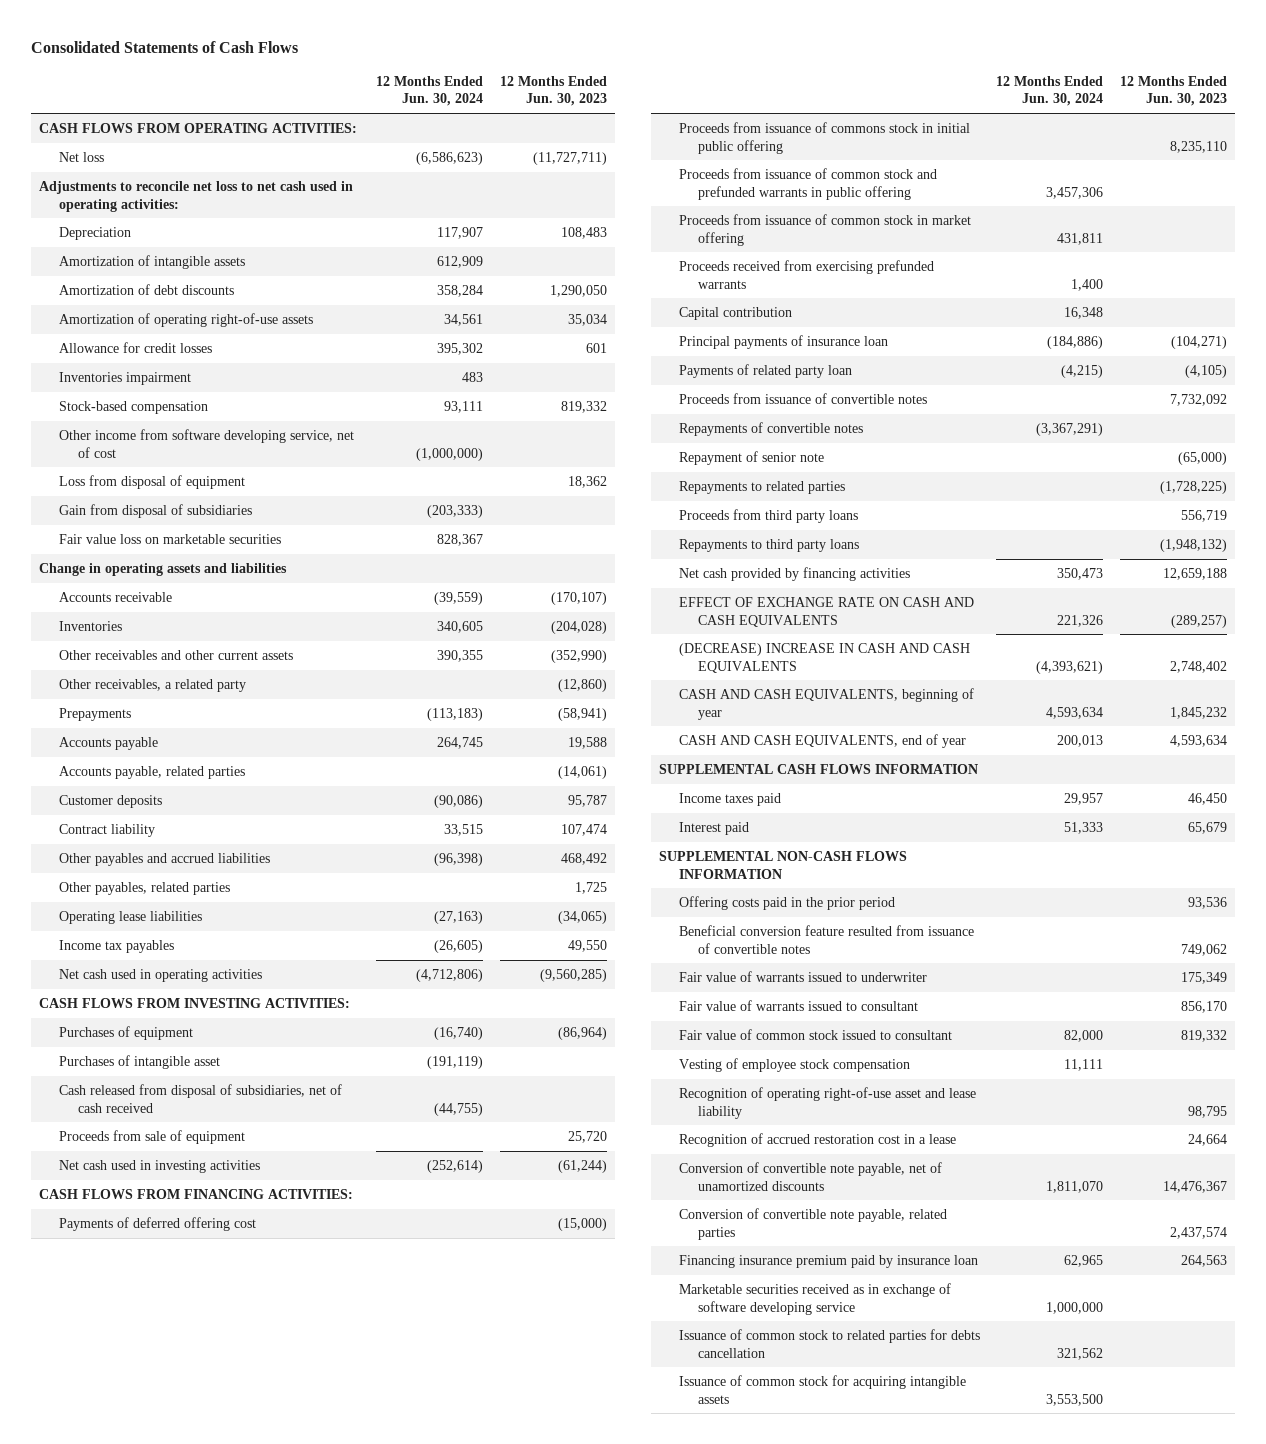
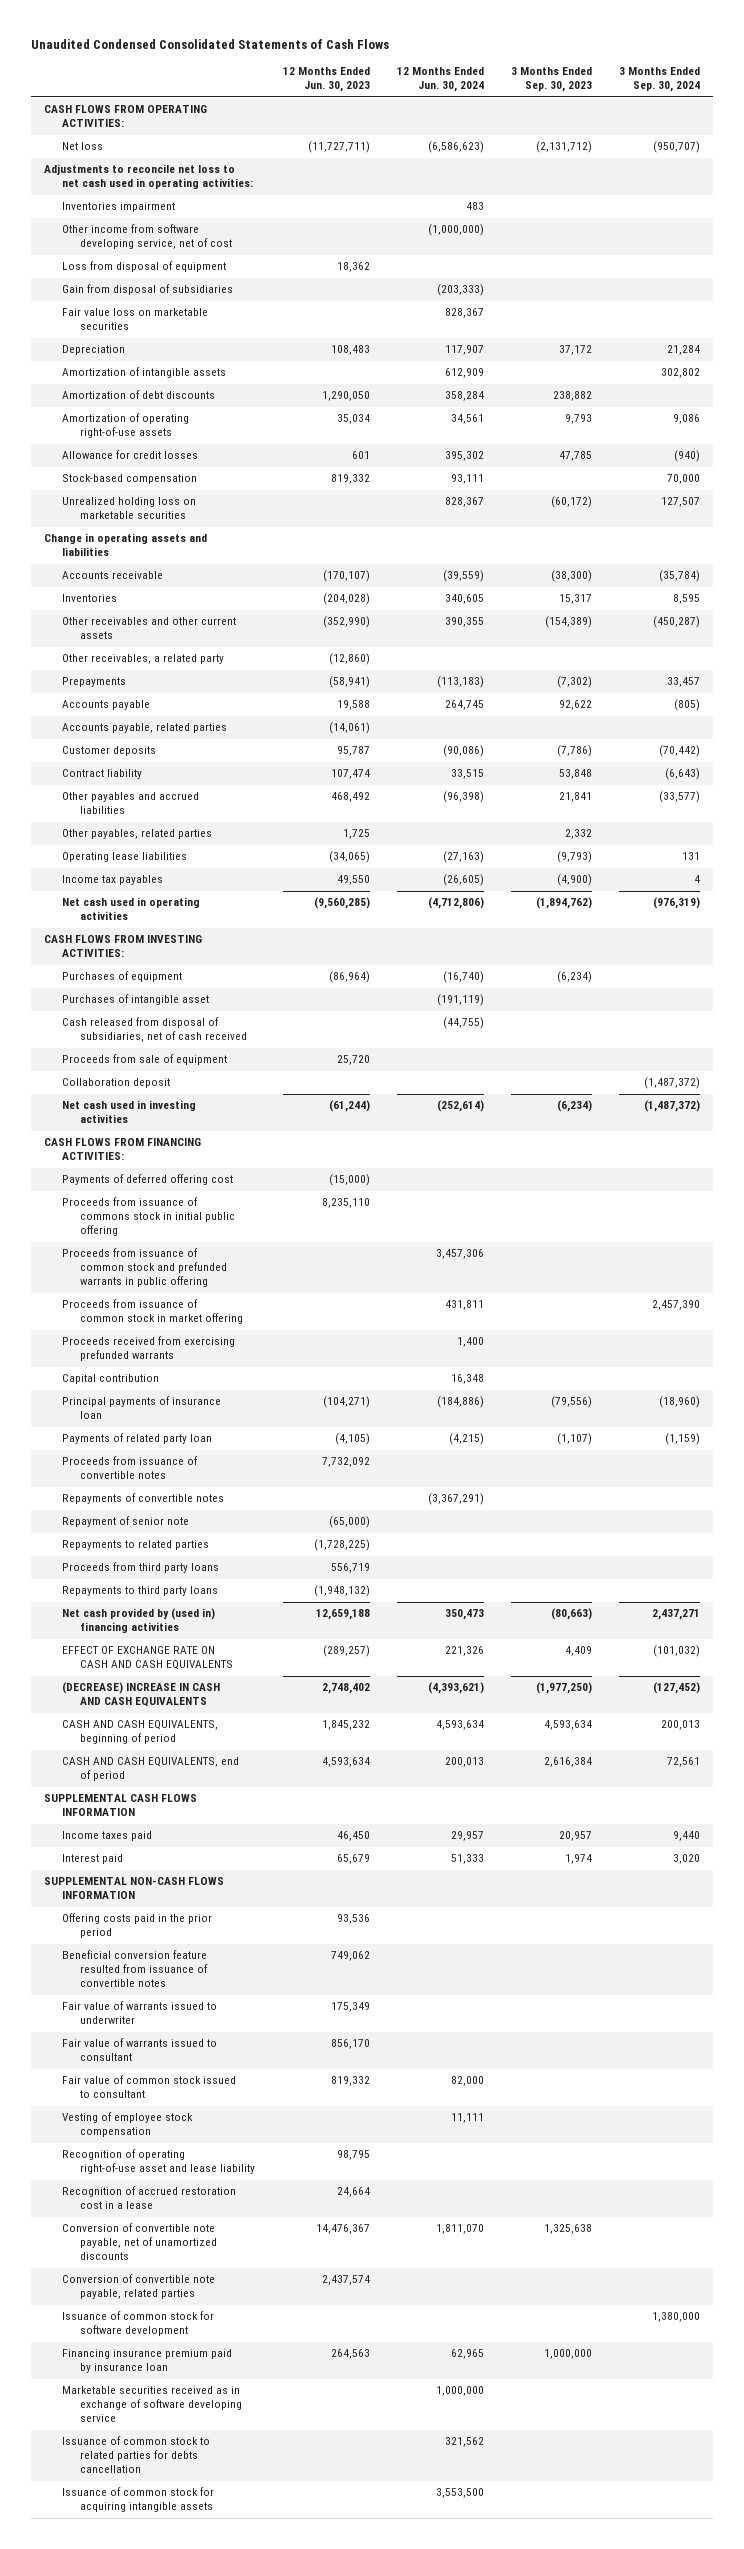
[30,40,298,53] Consolidated Statements of Cash Flows -> [30,38,389,49] Unaudited Condensed Consolidated Statements of Cash Flows
none -> [510,67,592,93] 3 Months Ended Sep. 30, 2023
none -> [618,67,700,93] 3 Months Ended Sep. 30, 2024
[58,371,191,385] Inventories impairment -> [62,202,176,213] Inventories impairment
[58,428,354,458] Other income from software developing service, net of cost -> [62,224,233,250] Other income from software developing service, net of cost
[58,474,245,489] Loss from disposal of equipment -> [62,261,227,273] Loss from disposal of equipment
[58,503,252,518] Gain from disposal of subsidiaries -> [62,284,234,296] Gain from disposal of subsidiaries
[58,533,281,544] Fair value loss on marketable securities -> [62,308,209,331] Fair value loss on marketable securities
none -> [62,497,197,520] Unrealized holding loss on marketable securities
none -> [62,1078,171,1089] Collaboration deposit
[678,566,910,581] Net cash provided by financing activities -> [62,1608,216,1634] Net cash provided by (used in) financing activities
[678,687,974,720] CASH AND CASH EQUIVALENTS, beginning of year -> [62,1720,219,1745] CASH AND CASH EQUIVALENTS, beginning of period
[678,733,966,748] CASH AND CASH EQUIVALENTS, end of year -> [62,1757,240,1782] CASH AND CASH EQUIVALENTS, end of period
none -> [62,2311,215,2337] Issuance of common stock for software development

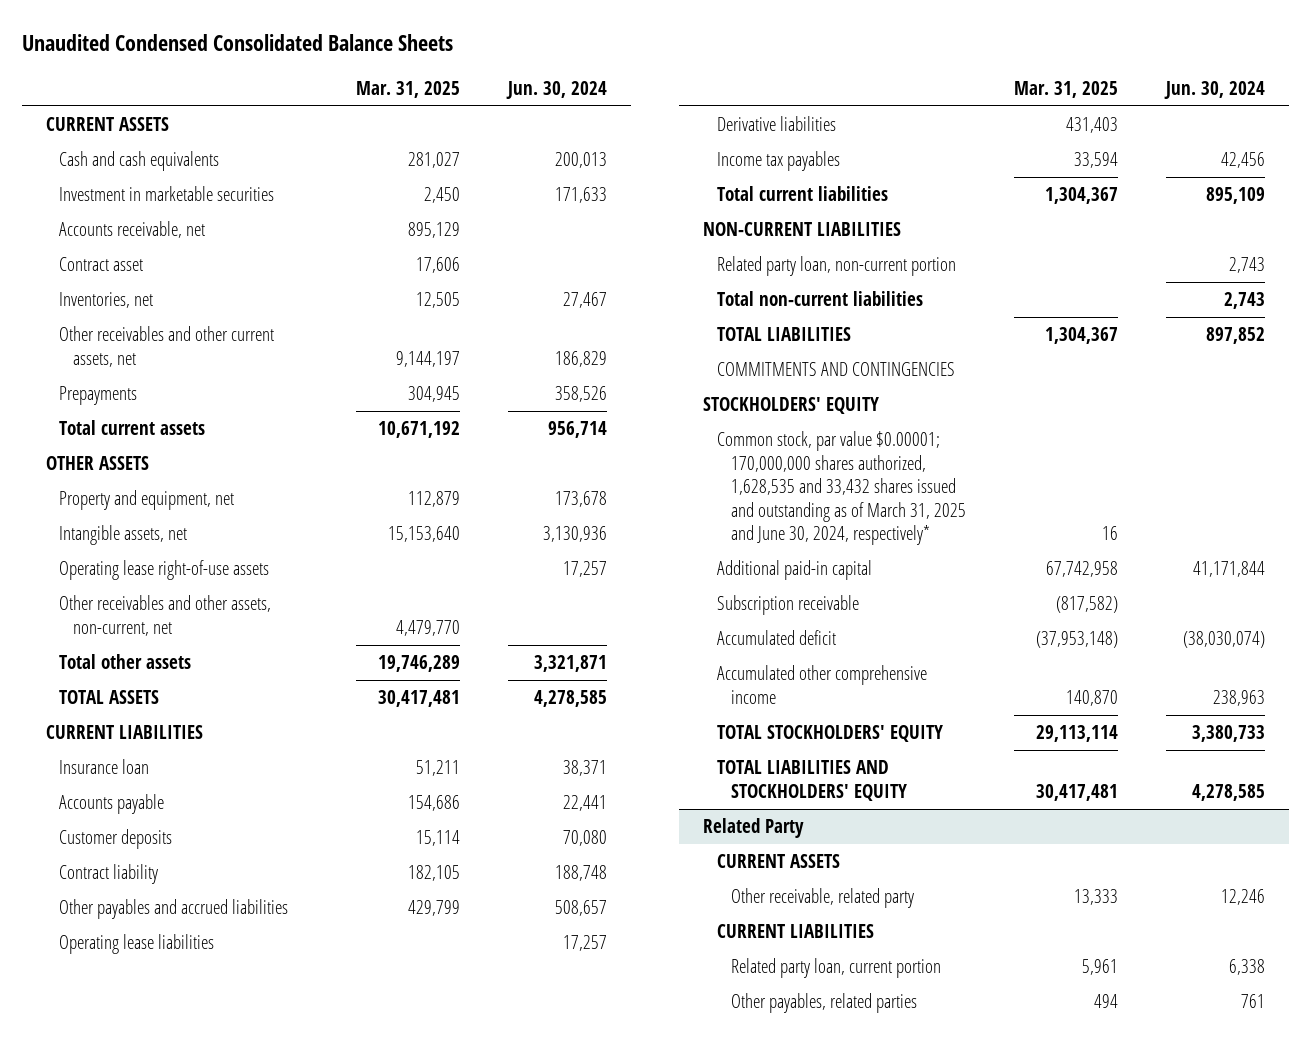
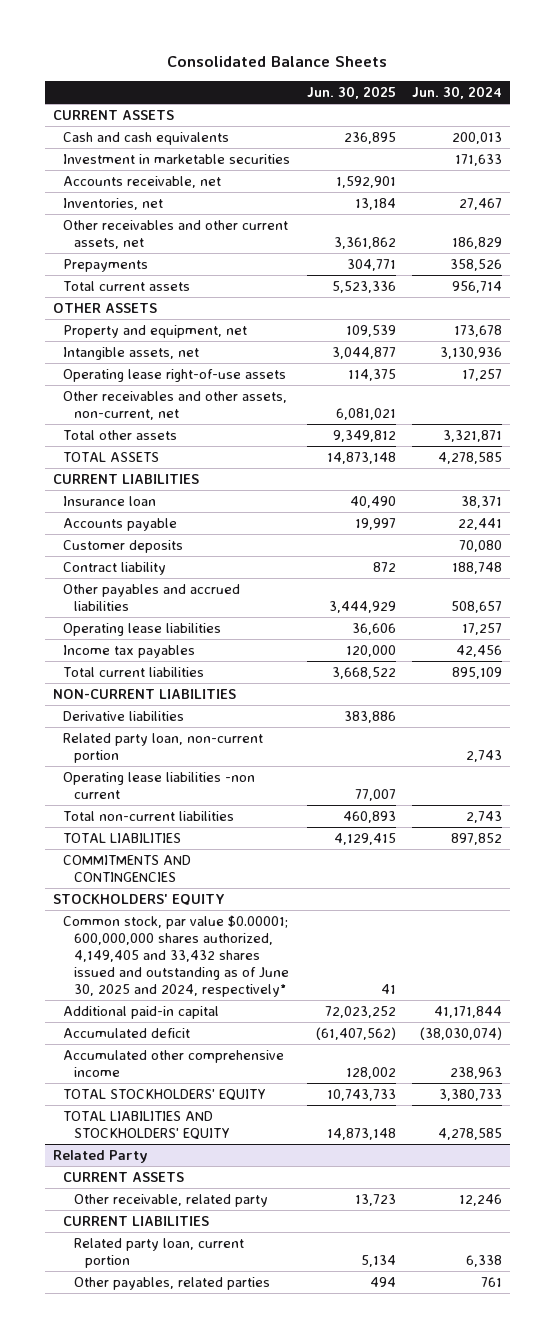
[21,34,453,52] Unaudited Condensed Consolidated Balance Sheets -> [167,55,388,67] Consolidated Balance Sheets
[356,80,461,98] Mar. 31, 2025 -> none
none -> [306,86,396,100] Jun. 30, 2025
[59,257,144,272] Contract asset -> none
[716,116,836,132] Derivative liabilities -> [63,710,185,721] Derivative liabilities
none -> [63,771,256,799] Operating lease liabilities -non current
[716,431,966,545] Common stock, par value $0.00001; 170,000,000 shares authorized, 1,628,535 and 33,432 shares issued and outstanding as of March 31, 2025 and June 30, 2024, respectively* -> [63,914,290,997] Common stock, par value $0.00001; 600,000,000 shares authorized, 4,149,405 and 33,432 shares issued and outstanding as of June 30, 2025 and 2024, respectively*
[716,595,859,616] Subscription receivable -> none

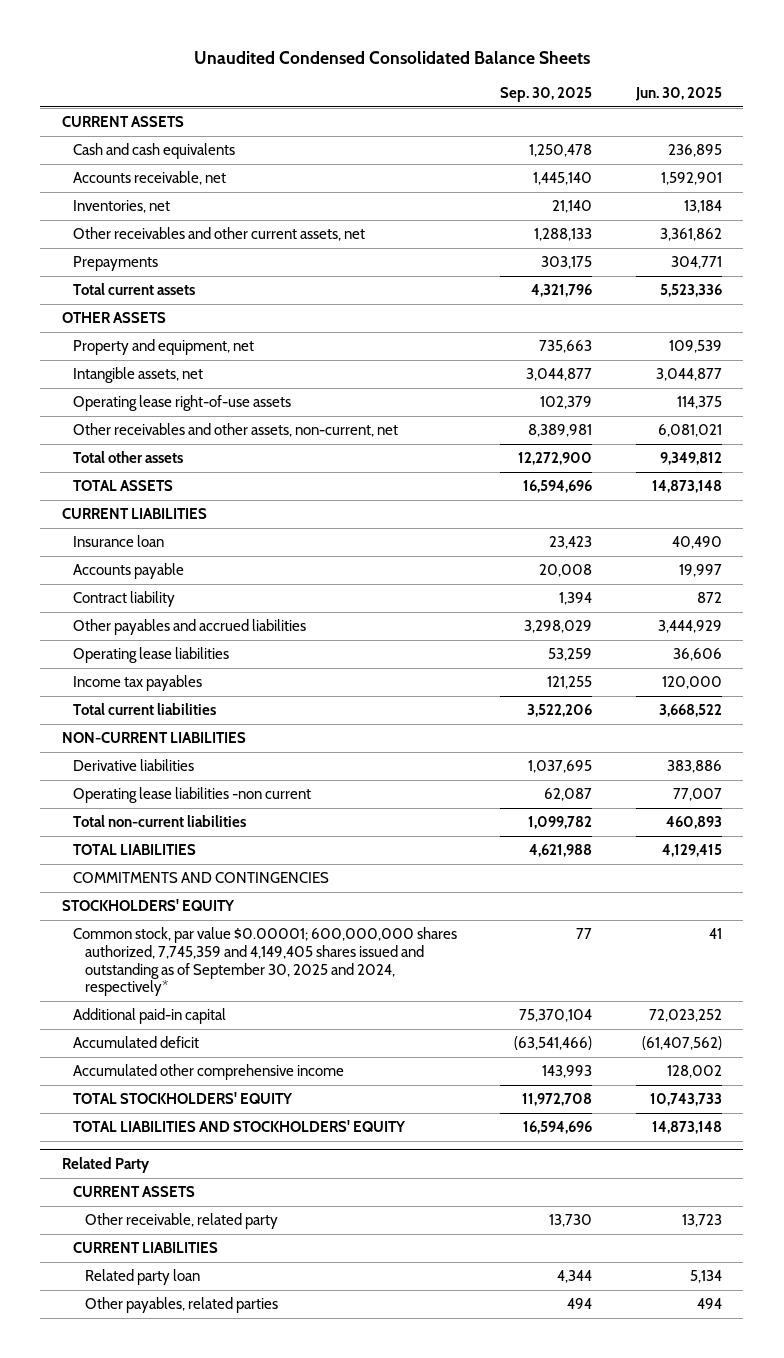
[167,55,388,67] Consolidated Balance Sheets -> [193,50,590,64] Unaudited Condensed Consolidated Balance Sheets
[411,86,502,100] Jun. 30, 2024 -> none
none -> [500,87,593,103] Sep. 30, 2025
[63,153,291,164] Investment in marketable securities -> none
[63,539,184,553] Customer deposits -> none
[63,732,264,763] Related party loan, non-current portion -> none
[63,914,290,997] Common stock, par value $0.00001; 600,000,000 shares authorized, 4,149,405 and 33,432 shares issued and outstanding as of June 30, 2025 and 2024, respectively* -> [73,927,458,997] Common stock, par value $0.00001; 600,000,000 shares authorized, 7,745,359 and 4,149,405 shares issued and outstanding as of September 30, 2025 and 2024, respectively*
[74,1237,245,1268] Related party loan, current portion -> [84,1269,200,1286] Related party loan

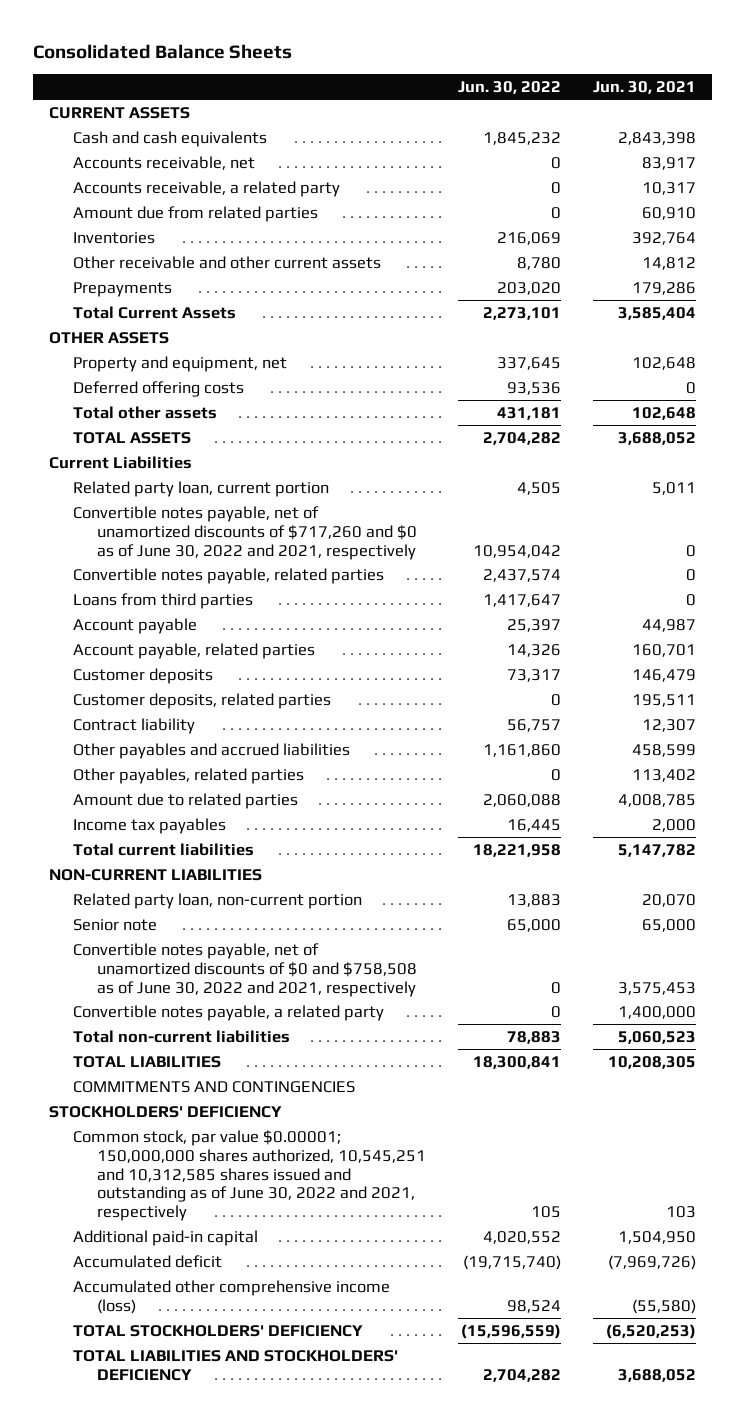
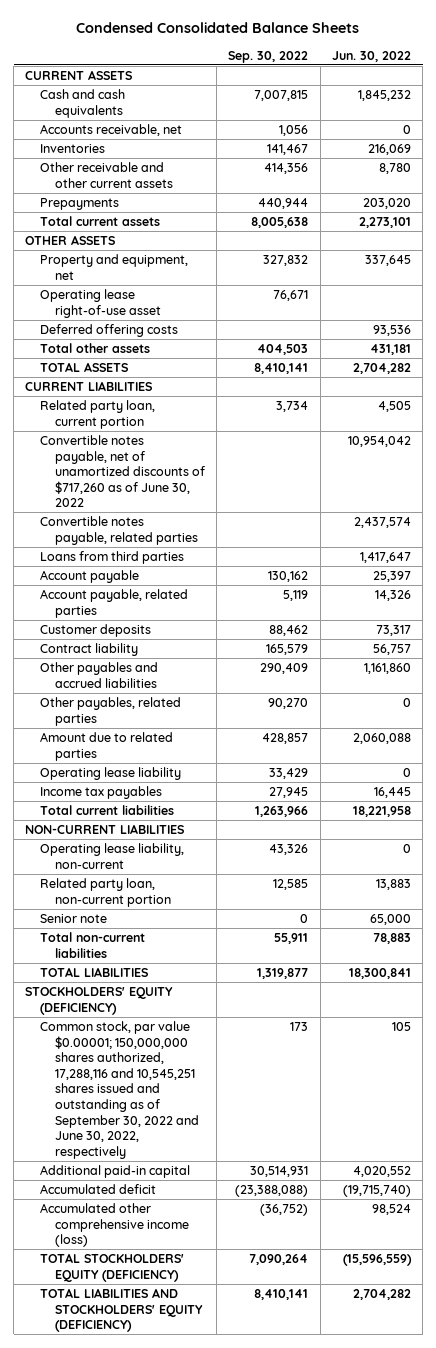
[32,44,292,60] Consolidated Balance Sheets -> [76,22,360,34] Condensed Consolidated Balance Sheets
[593,81,697,95] Jun. 30, 2021 -> none
none -> [228,50,309,63] Sep. 30, 2022
[72,180,340,197] Accounts receivable, a related party -> none
[72,205,318,222] Amount due from related parties -> none
[72,305,236,319] Total Current Assets -> [40,215,161,226] Total current assets
none -> [40,288,161,318] Operating lease right-of-use asset
[48,455,192,469] Current Liabilities -> [25,380,153,391] CURRENT LIABILITIES
[72,505,417,560] Convertible notes payable, net of unamortized discounts of $717,260 and $0 as of June 30, 2022 and 2021, respectively -> [40,434,205,508] Convertible notes payable, net of unamortized discounts of $717,260 as of June 30, 2022
[72,692,331,709] Customer deposits, related parties -> none
none -> [40,766,182,780] Operating lease liability
none -> [40,842,185,869] Operating lease liability, non-current
[72,942,417,997] Convertible notes payable, net of unamortized discounts of $0 and $758,508 as of June 30, 2022 and 2021, respectively -> none
[72,1004,384,1021] Convertible notes payable, a related party -> none
[72,1080,355,1093] COMMITMENTS AND CONTINGENCIES -> none
[48,1105,282,1118] STOCKHOLDERS' DEFICIENCY -> [25,986,174,1015] STOCKHOLDERS' EQUITY (DEFICIENCY)
[72,1129,426,1222] Common stock, par value $0.00001; 150,000,000 shares authorized, 10,545,251 and 10,312,585 shares issued and outstanding as of June 30, 2022 and 2021, respectively -> [40,1020,199,1159] Common stock, par value $0.00001; 150,000,000 shares authorized, 17,288,116 and 10,545,251 shares issued and outstanding as of September 30, 2022 and June 30, 2022, respectively
[72,1324,363,1337] TOTAL STOCKHOLDERS' DEFICIENCY -> [40,1252,185,1282] TOTAL STOCKHOLDERS' EQUITY (DEFICIENCY)
[72,1349,398,1381] TOTAL LIABILITIES AND STOCKHOLDERS' DEFICIENCY -> [40,1287,203,1333] TOTAL LIABILITIES AND STOCKHOLDERS' EQUITY (DEFICIENCY)

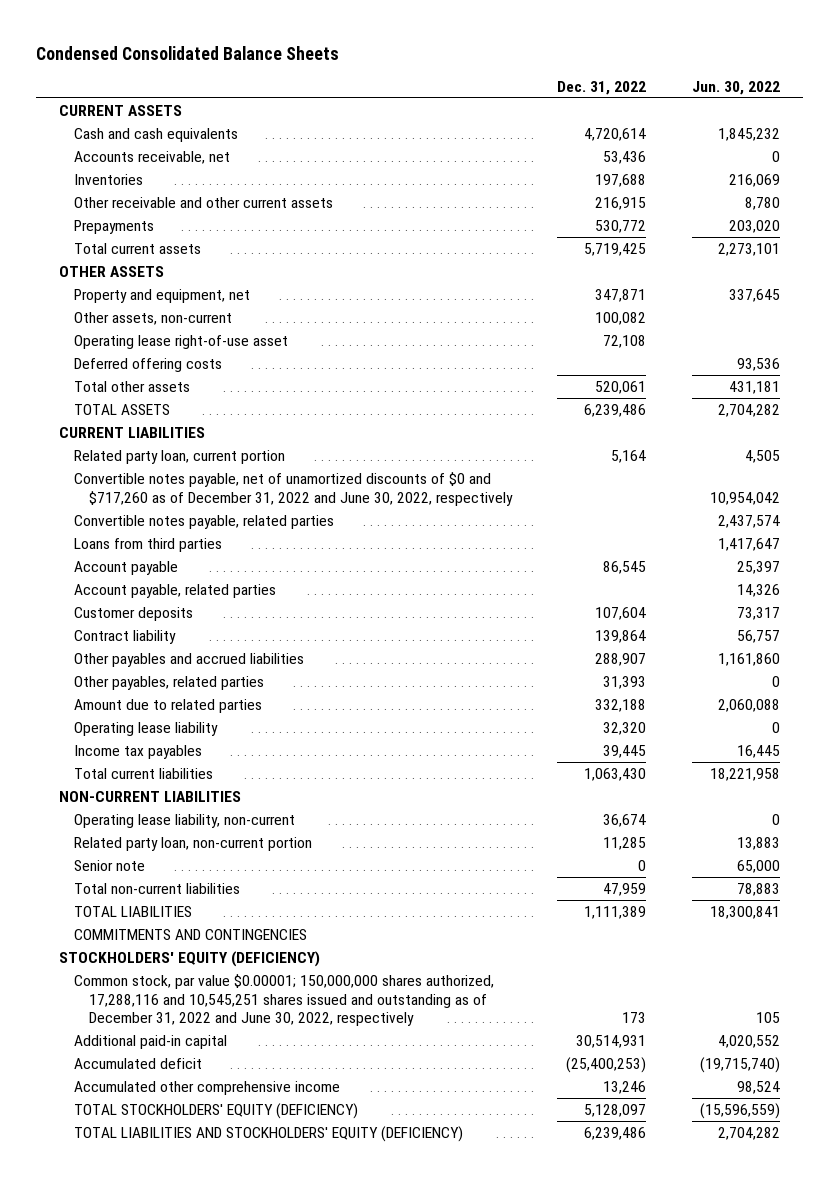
[228,50,309,63] Sep. 30, 2022 -> none
none -> [557,80,647,95] Dec. 31, 2022
none -> [73,311,232,325] Other assets, non-current
[40,434,205,508] Convertible notes payable, net of unamortized discounts of $717,260 as of June 30, 2022 -> [73,471,513,506] Convertible notes payable, net of unamortized discounts of $0 and $717,260 as of December 31, 2022 and June 30, 2022, respectively
none -> [73,928,307,940] COMMITMENTS AND CONTINGENCIES
[40,1020,199,1159] Common stock, par value $0.00001; 150,000,000 shares authorized, 17,288,116 and 10,545,251 shares issued and outstanding as of September 30, 2022 and June 30, 2022, respectively -> [73,973,494,1027] Common stock, par value $0.00001; 150,000,000 shares authorized, 17,288,116 and 10,545,251 shares issued and outstanding as of December 31, 2022 and June 30, 2022, respectively
[40,1202,189,1248] Accumulated other comprehensive income (loss) -> [73,1080,340,1095] Accumulated other comprehensive income

